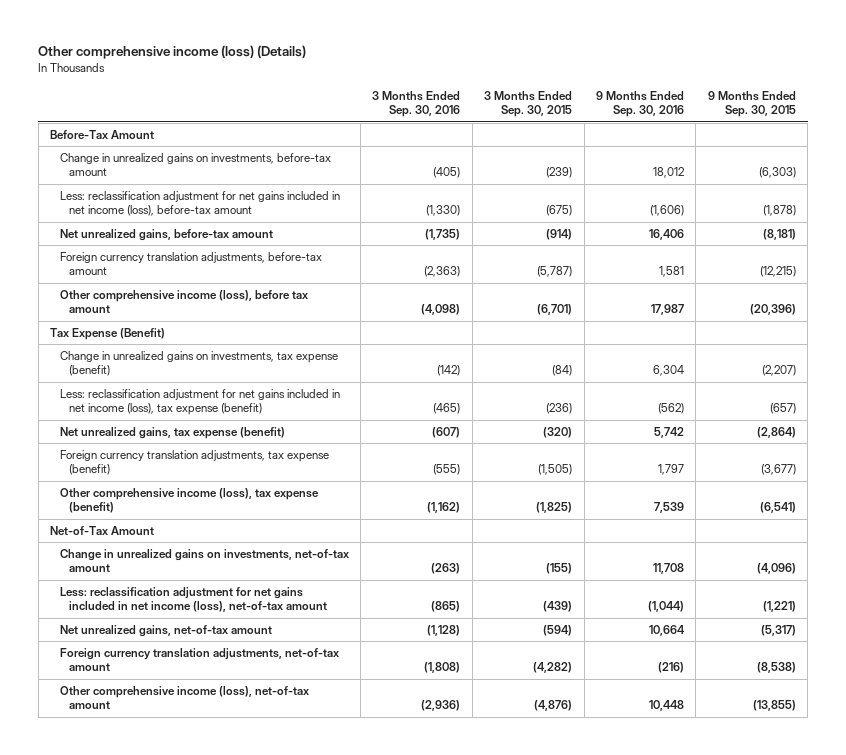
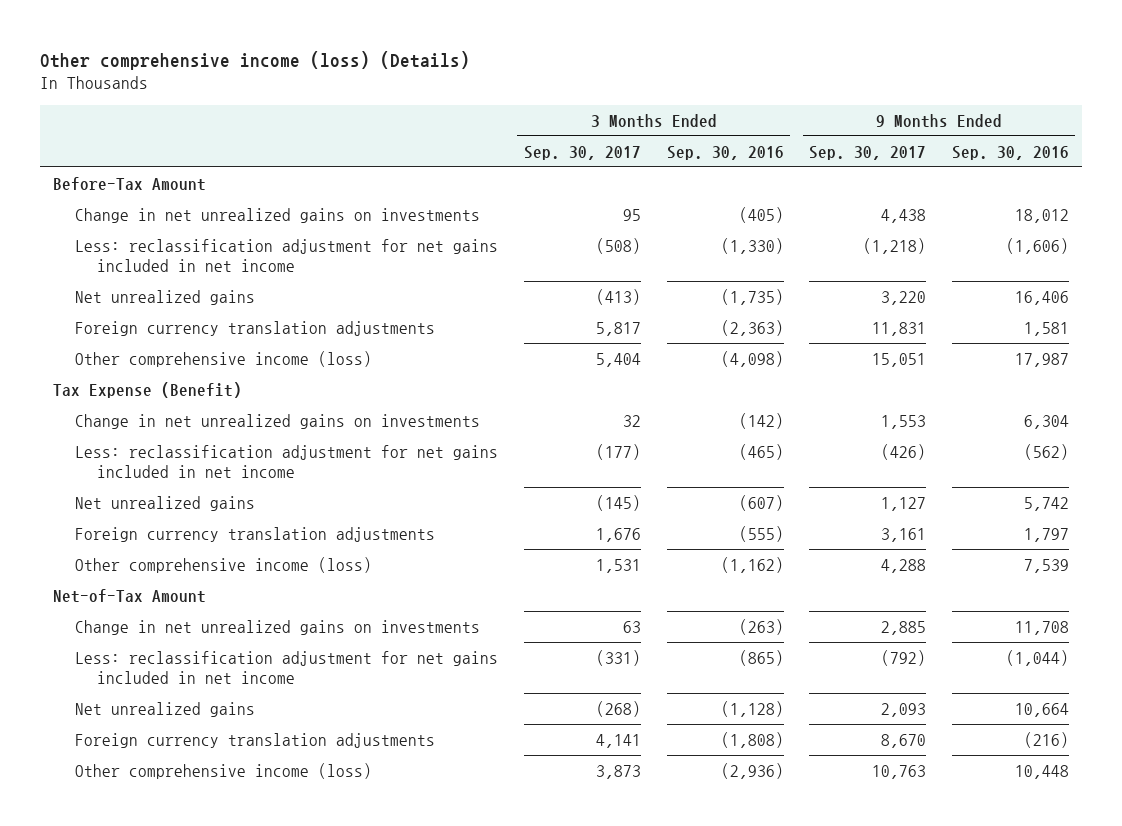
[484,90,573,118] 3 Months Ended Sep. 30, 2015 -> none
[707,90,796,118] 9 Months Ended Sep. 30, 2015 -> none
none -> [523,145,641,160] Sep. 30, 2017
none -> [809,145,927,160] Sep. 30, 2017
[59,152,331,177] Change in unrealized gains on investments, before-tax amount -> [75,207,481,223] Change in net unrealized gains on investments
[59,190,340,217] Less: reclassification adjustment for net gains included in net income (loss), before-tax amount -> [75,238,499,273] Less: reclassification adjustment for net gains included in net income
[59,228,273,241] Net unrealized gains, before-tax amount -> [75,289,256,305] Net unrealized gains
[59,251,322,276] Foreign currency translation adjustments, before-tax amount -> [75,320,436,336] Foreign currency translation adjustments
[59,289,308,314] Other comprehensive income (loss), before tax amount -> [75,350,373,367] Other comprehensive income (loss)
[59,350,338,377] Change in unrealized gains on investments, tax expense (benefit) -> [75,413,481,429] Change in net unrealized gains on investments
[59,388,340,416] Less: reclassification adjustment for net gains included in net income (loss), tax expense (benefit) -> [75,444,499,479] Less: reclassification adjustment for net gains included in net income
[59,426,285,439] Net unrealized gains, tax expense (benefit) -> [75,495,256,511] Net unrealized gains
[59,449,329,476] Foreign currency translation adjustments, tax expense (benefit) -> [75,526,436,542] Foreign currency translation adjustments
[59,487,319,514] Other comprehensive income (loss), tax expense (benefit) -> [75,556,373,573] Other comprehensive income (loss)
[59,548,349,573] Change in unrealized gains on investments, net-of-tax amount -> [75,619,481,635] Change in net unrealized gains on investments
[59,586,327,613] Less: reclassification adjustment for net gains included in net income (loss), net-of-tax amount -> [75,650,499,685] Less: reclassification adjustment for net gains included in net income
[59,624,272,637] Net unrealized gains, net-of-tax amount -> [75,701,256,717] Net unrealized gains
[59,647,339,672] Foreign currency translation adjustments, net-of-tax amount -> [75,732,436,748] Foreign currency translation adjustments
[59,685,309,710] Other comprehensive income (loss), net-of-tax amount -> [75,762,373,779] Other comprehensive income (loss)

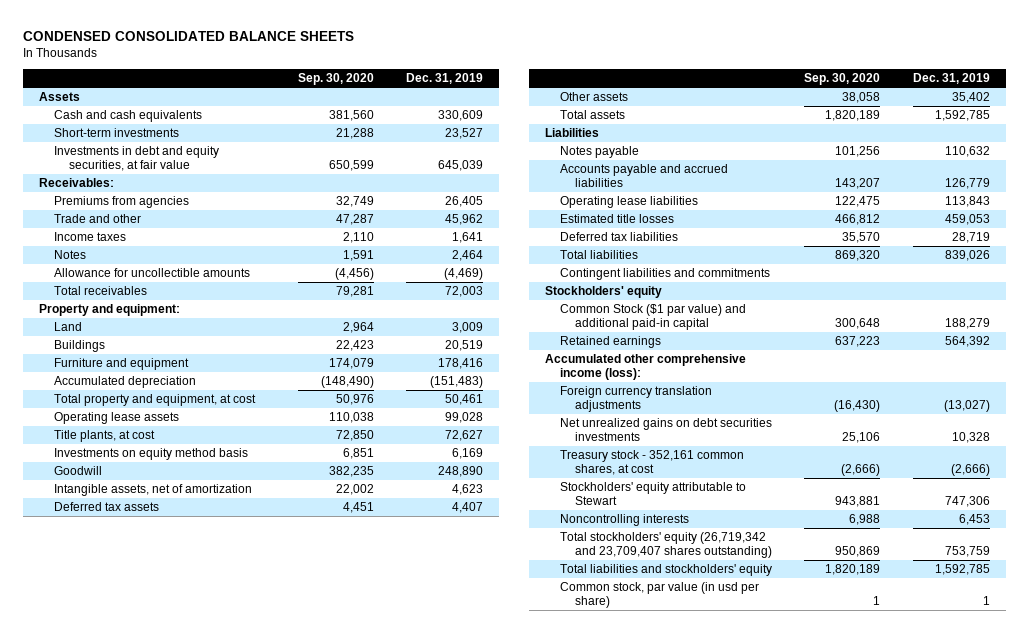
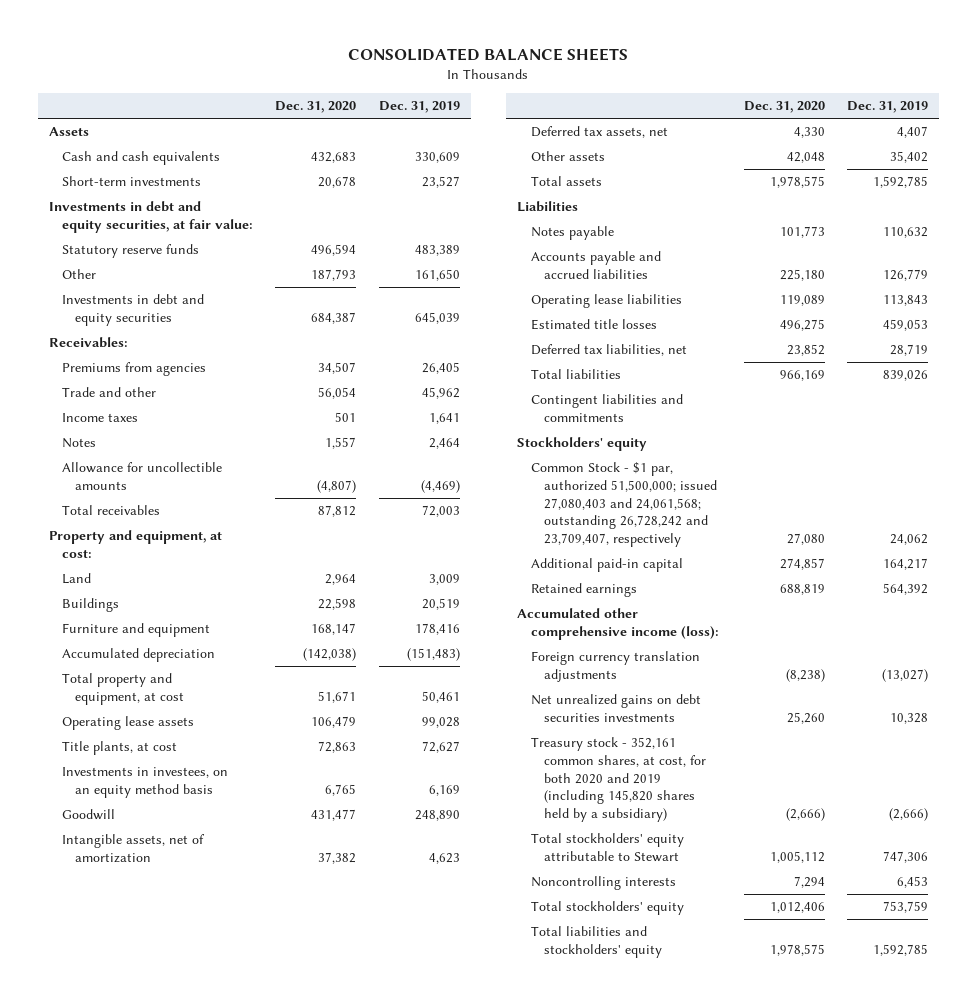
[22,31,354,42] CONDENSED CONSOLIDATED BALANCE SHEETS -> [348,47,629,61] CONSOLIDATED BALANCE SHEETS
[298,73,375,86] Sep. 30, 2020 -> none
none -> [275,101,357,114] Dec. 31, 2020
none -> [48,201,254,233] Investments in debt and equity securities, at fair value:
none -> [62,244,200,259] Statutory reserve funds
none -> [62,269,97,280] Other
[53,146,219,172] Investments in debt and equity securities, at fair value -> [62,294,205,326] Investments in debt and equity securities
[38,304,180,317] Property and equipment: -> [48,530,222,558] Property and equipment, at cost:
[53,448,248,461] Investments on equity method basis -> [62,767,229,798] Investments in investees, on an equity method basis
[53,502,159,512] Deferred tax assets -> [530,126,668,139] Deferred tax assets, net
[560,232,679,242] Deferred tax liabilities -> [530,344,687,357] Deferred tax liabilities, net
[560,304,747,331] Common Stock ($1 par value) and additional paid-in capital -> none
none -> [530,462,717,548] Common Stock - $1 par, authorized 51,500,000; issued 27,080,403 and 24,061,568; outstanding 26,728,242 and 23,709,407, respectively
none -> [530,558,683,573] Additional paid-in capital
[560,450,745,476] Treasury stock - 352,161 common shares, at cost -> [530,737,706,823] Treasury stock - 352,161 common shares, at cost, for both 2020 and 2019 (including 145,820 shares held by a subsidiary)
[560,482,747,506] Stockholders' equity attributable to Stewart -> [530,833,684,862] Total stockholders' equity attributable to Stewart
[560,532,772,559] Total stockholders' equity (26,719,342 and 23,709,407 shares outstanding) -> [530,901,684,916] Total stockholders' equity
[560,582,760,609] Common stock, par value (in usd per share) -> none

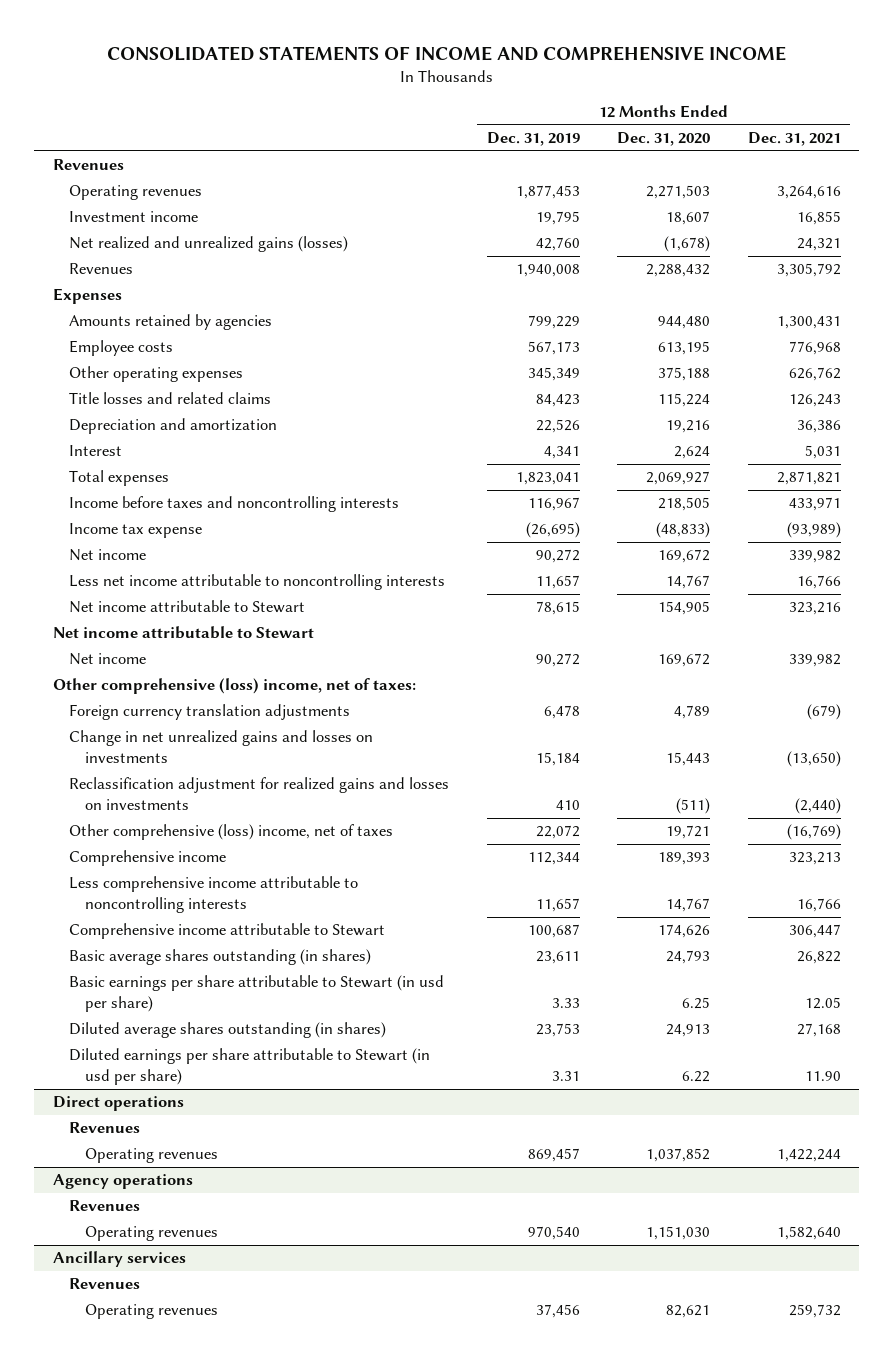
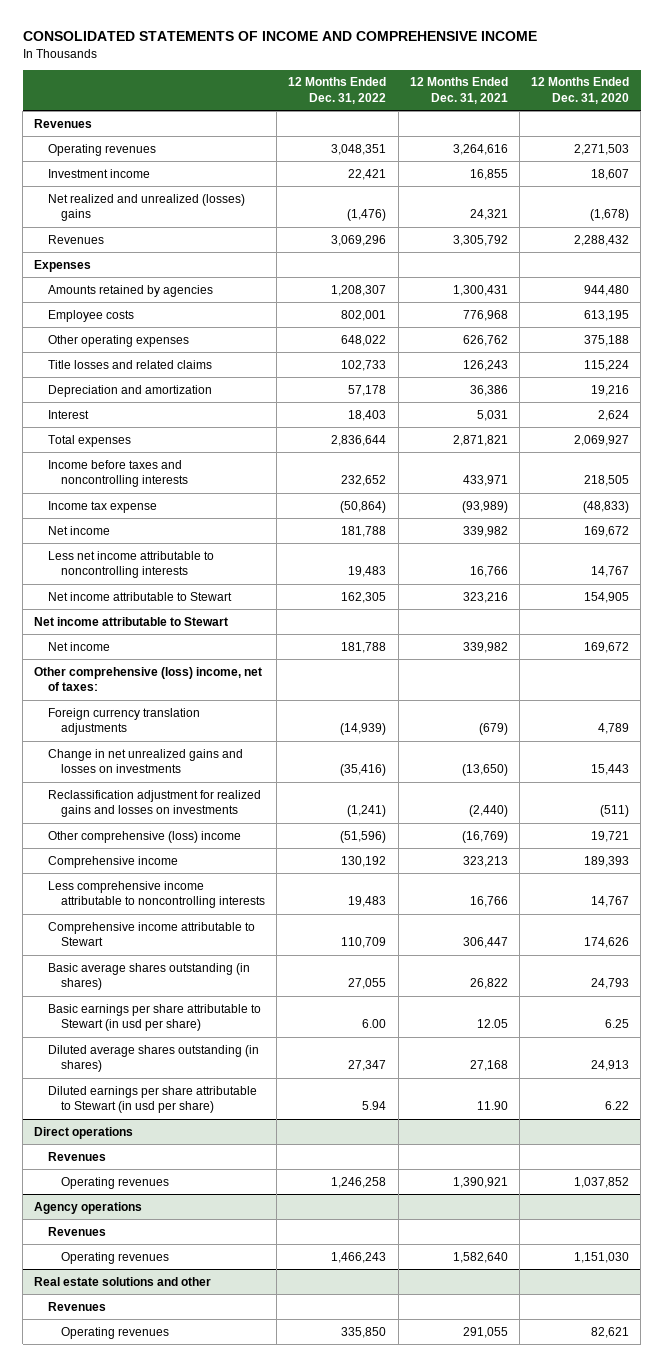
[486,132,580,147] Dec. 31, 2019 -> none
none -> [288,77,387,104] 12 Months Ended Dec. 31, 2022
[69,236,349,253] Net realized and unrealized gains (losses) -> [47,193,245,222] Net realized and unrealized (losses) gains
[69,824,394,841] Other comprehensive (loss) income, net of taxes -> [47,830,241,843] Other comprehensive (loss) income
[776,1149,841,1163] 1,422,244 -> [452,1176,508,1188] 1,390,921
[52,1251,186,1268] Ancillary services -> none
none -> [34,1276,212,1286] Real estate solutions and other
[788,1304,841,1319] 259,732 -> [462,1326,508,1338] 291,055

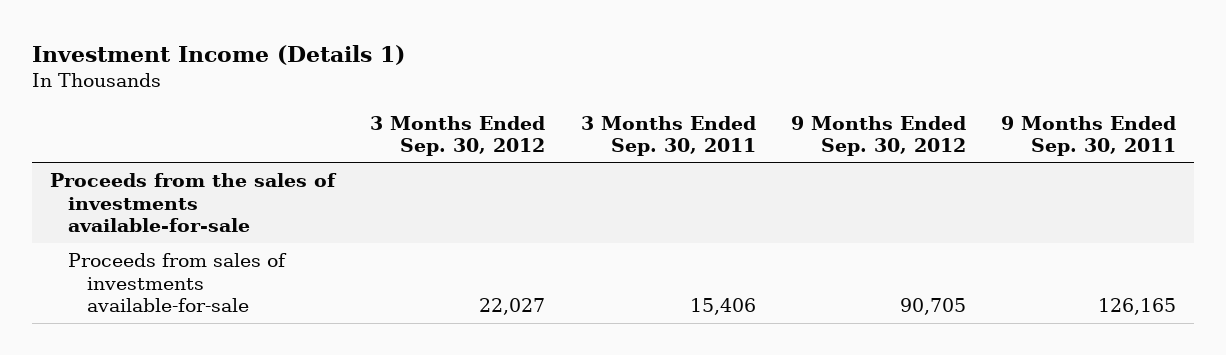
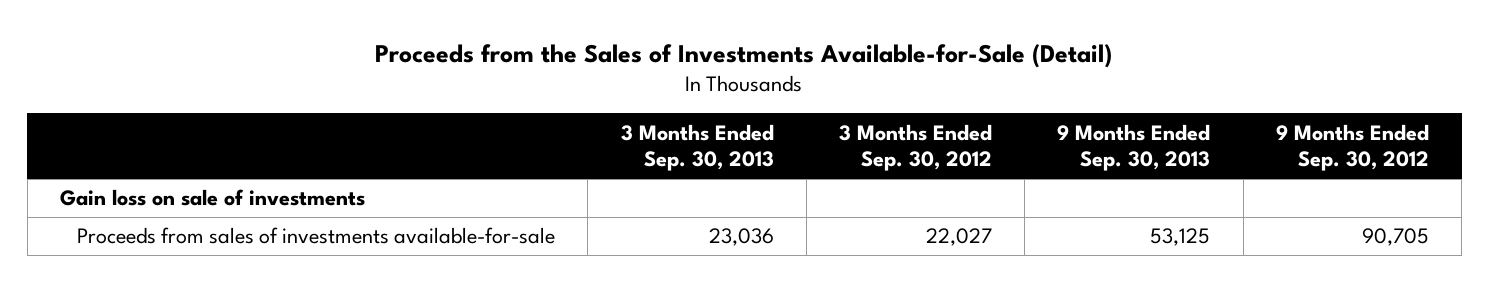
[32,44,406,65] Investment Income (Details 1) -> [375,43,1113,68] Proceeds from the Sales of Investments Available-for-Sale (Detail)
[580,115,756,157] 3 Months Ended Sep. 30, 2011 -> none
[1001,115,1177,157] 9 Months Ended Sep. 30, 2011 -> none
none -> [620,123,774,172] 3 Months Ended Sep. 30, 2013
none -> [1057,123,1211,172] 9 Months Ended Sep. 30, 2013
[50,172,338,233] Proceeds from the sales of investments available-for-sale -> [60,189,366,207] Gain loss on sale of investments

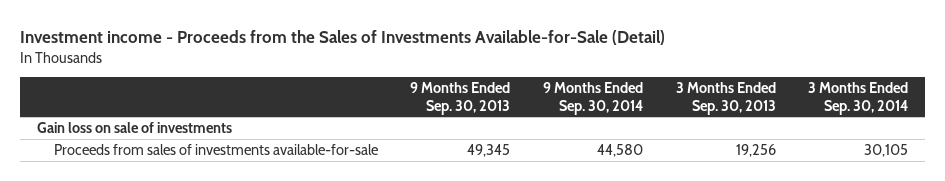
[375,43,1113,68] Proceeds from the Sales of Investments Available-for-Sale (Detail) -> [20,29,666,45] Investment income - Proceeds from the Sales of Investments Available-for-Sale (Detail)
[838,123,992,172] 3 Months Ended Sep. 30, 2012 -> none
[1275,123,1429,172] 9 Months Ended Sep. 30, 2012 -> none
none -> [543,82,644,115] 9 Months Ended Sep. 30, 2014
none -> [808,82,909,115] 3 Months Ended Sep. 30, 2014
[708,228,774,247] 23,036 -> [735,143,776,157] 19,256
[1150,228,1211,247] 53,125 -> [467,143,511,157] 49,345

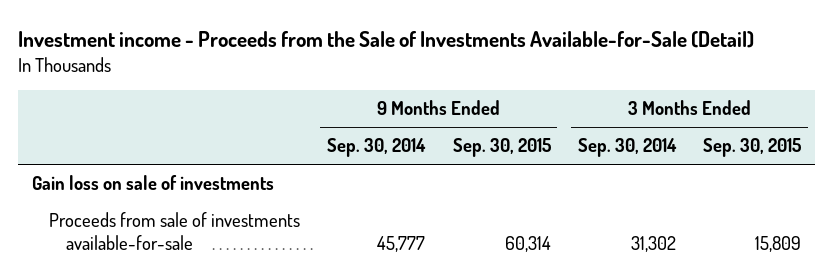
[20,29,666,45] Investment income - Proceeds from the Sales of Investments Available-for-Sale (Detail) -> [17,30,754,48] Investment income - Proceeds from the Sale of Investments Available-for-Sale (Detail)
[410,82,511,115] 9 Months Ended Sep. 30, 2013 -> none
[675,82,776,115] 3 Months Ended Sep. 30, 2013 -> none
none -> [452,138,551,158] Sep. 30, 2015
none -> [703,138,802,158] Sep. 30, 2015
[53,143,378,155] Proceeds from sales of investments available-for-sale -> [48,212,300,251] Proceeds from sale of investments available-for-sale
[597,143,644,157] 44,580 -> [377,236,426,253] 45,777
[864,143,909,157] 30,105 -> [630,236,676,253] 31,302

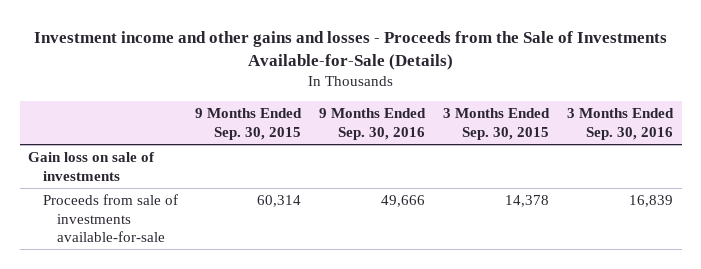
[17,30,754,48] Investment income - Proceeds from the Sale of Investments Available-for-Sale (Detail) -> [33,30,667,71] Investment income and other gains and losses - Proceeds from the Sale of Investments Available-for-Sale (Details)
[327,138,427,158] Sep. 30, 2014 -> none
[577,138,677,158] Sep. 30, 2014 -> none
none -> [319,108,427,140] 9 Months Ended Sep. 30, 2016
none -> [566,108,674,140] 3 Months Ended Sep. 30, 2016
[755,236,802,253] 15,809 -> [504,195,549,208] 14,378

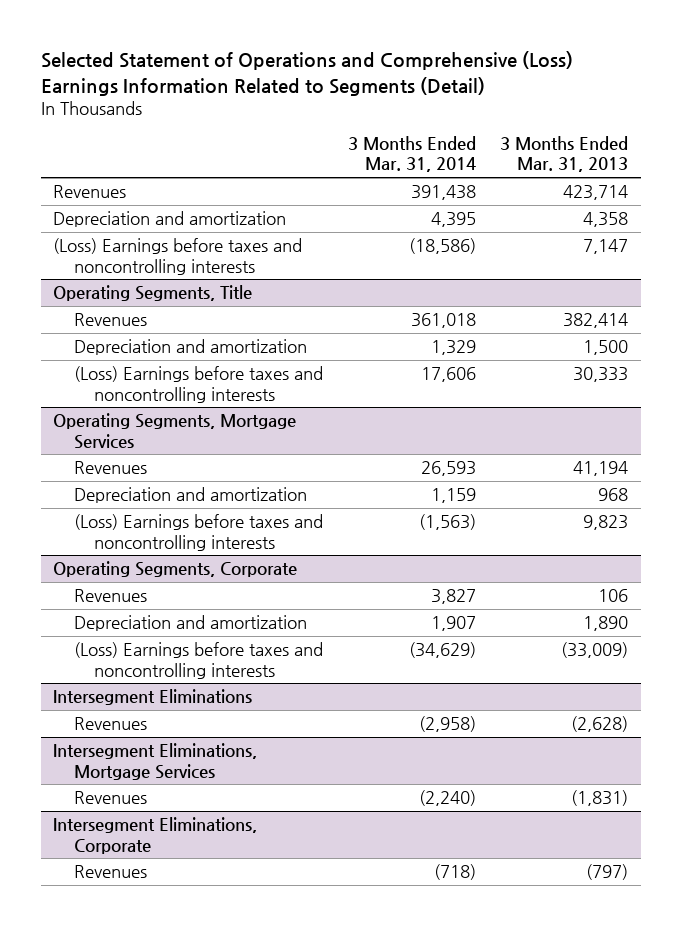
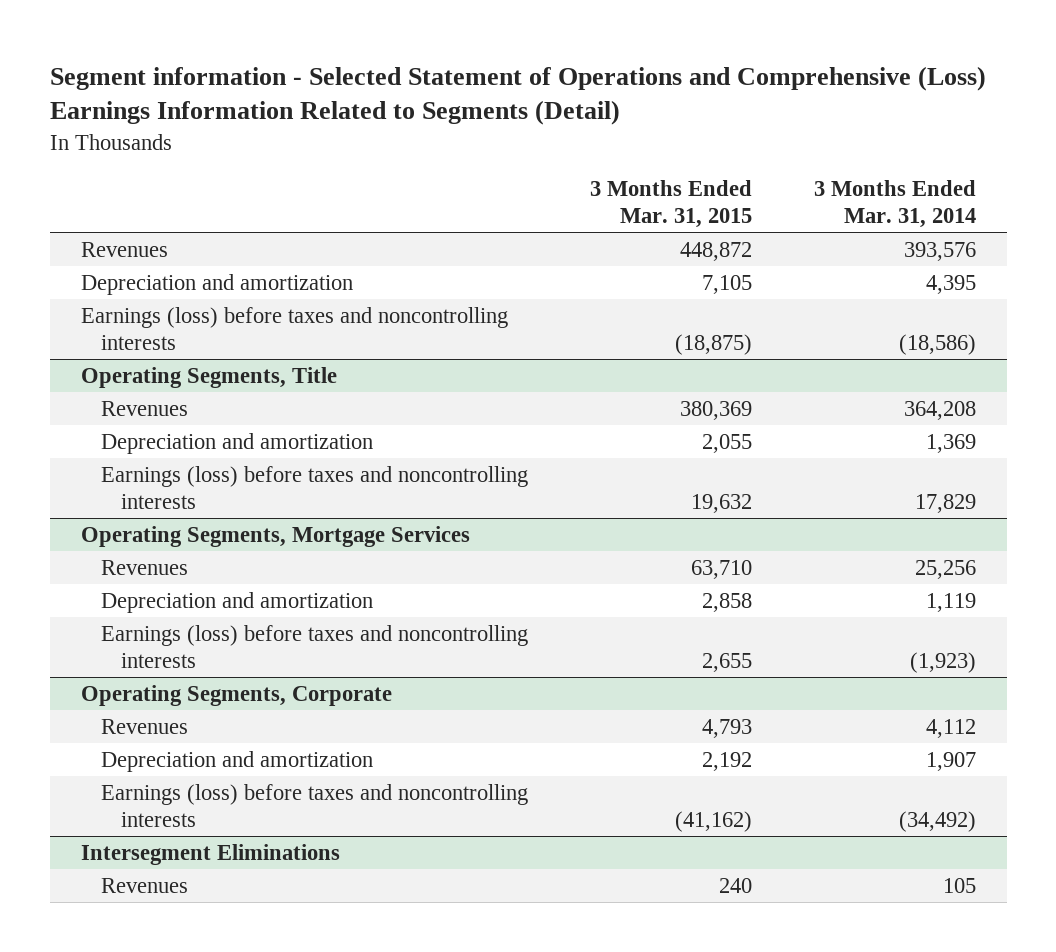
[41,51,574,96] Selected Statement of Operations and Comprehensive (Loss) Earnings Information Related to Segments (Detail) -> [49,65,986,126] Segment information - Selected Statement of Operations and Comprehensive (Loss) Earnings Information Related to Segments (Detail)
[500,135,629,173] 3 Months Ended Mar. 31, 2013 -> none
none -> [589,179,752,229] 3 Months Ended Mar. 31, 2015
[410,185,476,201] 391,438 -> [903,241,976,261] 393,576
[53,238,303,275] (Loss) Earnings before taxes and noncontrolling interests -> [80,306,508,351] Earnings (loss) before taxes and noncontrolling interests
[410,313,476,329] 361,018 -> [903,400,976,420] 364,208
[430,340,476,356] 1,329 -> [925,433,976,453] 1,369
[73,366,323,403] (Loss) Earnings before taxes and noncontrolling interests -> [101,465,529,510] Earnings (loss) before taxes and noncontrolling interests
[420,367,476,383] 17,606 -> [914,494,976,514] 17,829
[420,461,476,477] 26,593 -> [914,559,976,579] 25,256
[430,488,476,504] 1,159 -> [925,592,976,612] 1,119
[73,514,323,551] (Loss) Earnings before taxes and noncontrolling interests -> [101,624,529,669] Earnings (loss) before taxes and noncontrolling interests
[418,514,476,531] (1,563) -> [909,652,976,674] (1,923)
[430,589,476,605] 3,827 -> [925,718,976,738] 4,112
[73,642,323,679] (Loss) Earnings before taxes and noncontrolling interests -> [101,783,529,828] Earnings (loss) before taxes and noncontrolling interests
[408,642,476,659] (34,629) -> [898,811,976,833] (34,492)
[53,743,258,780] Intersegment Eliminations, Mortgage Services -> none
[73,791,147,805] Revenues -> none
[53,817,258,854] Intersegment Eliminations, Corporate -> none
[73,865,147,879] Revenues -> none
[418,716,476,733] (2,958) -> [942,877,976,893] 105

